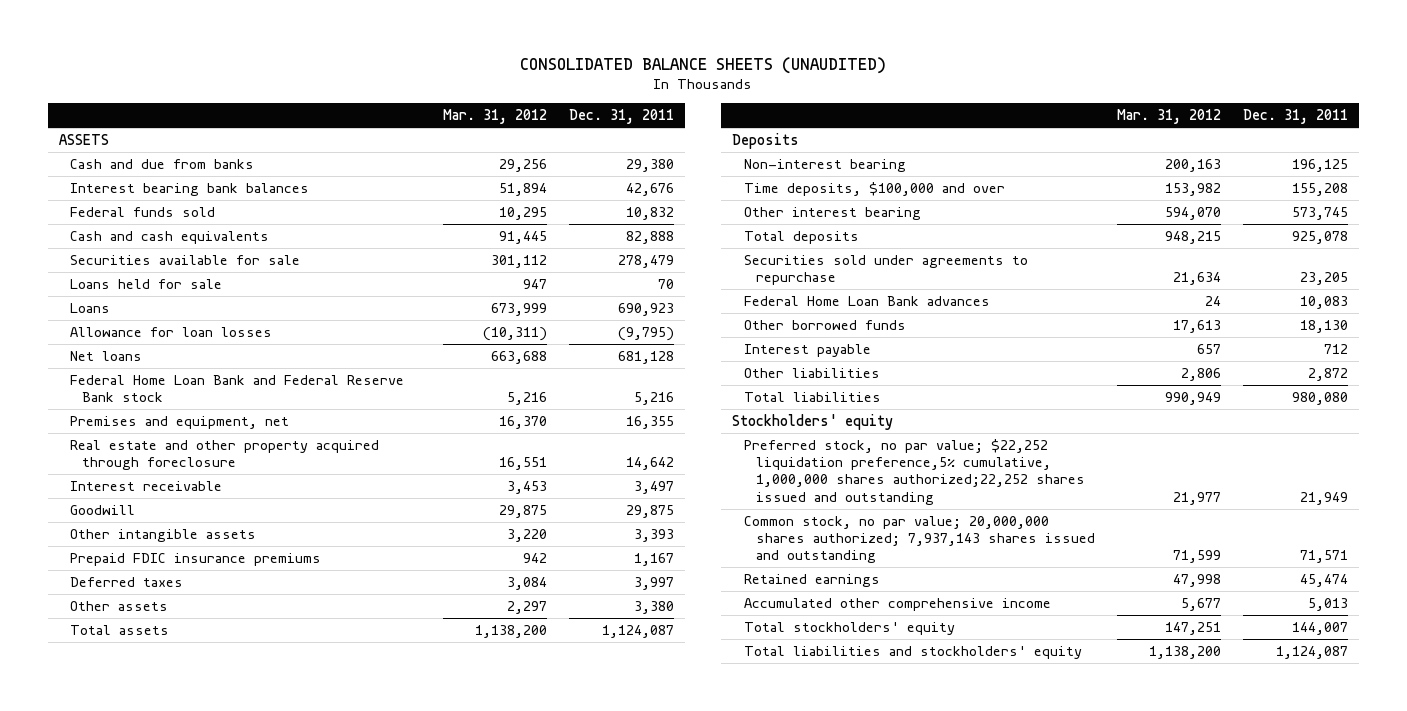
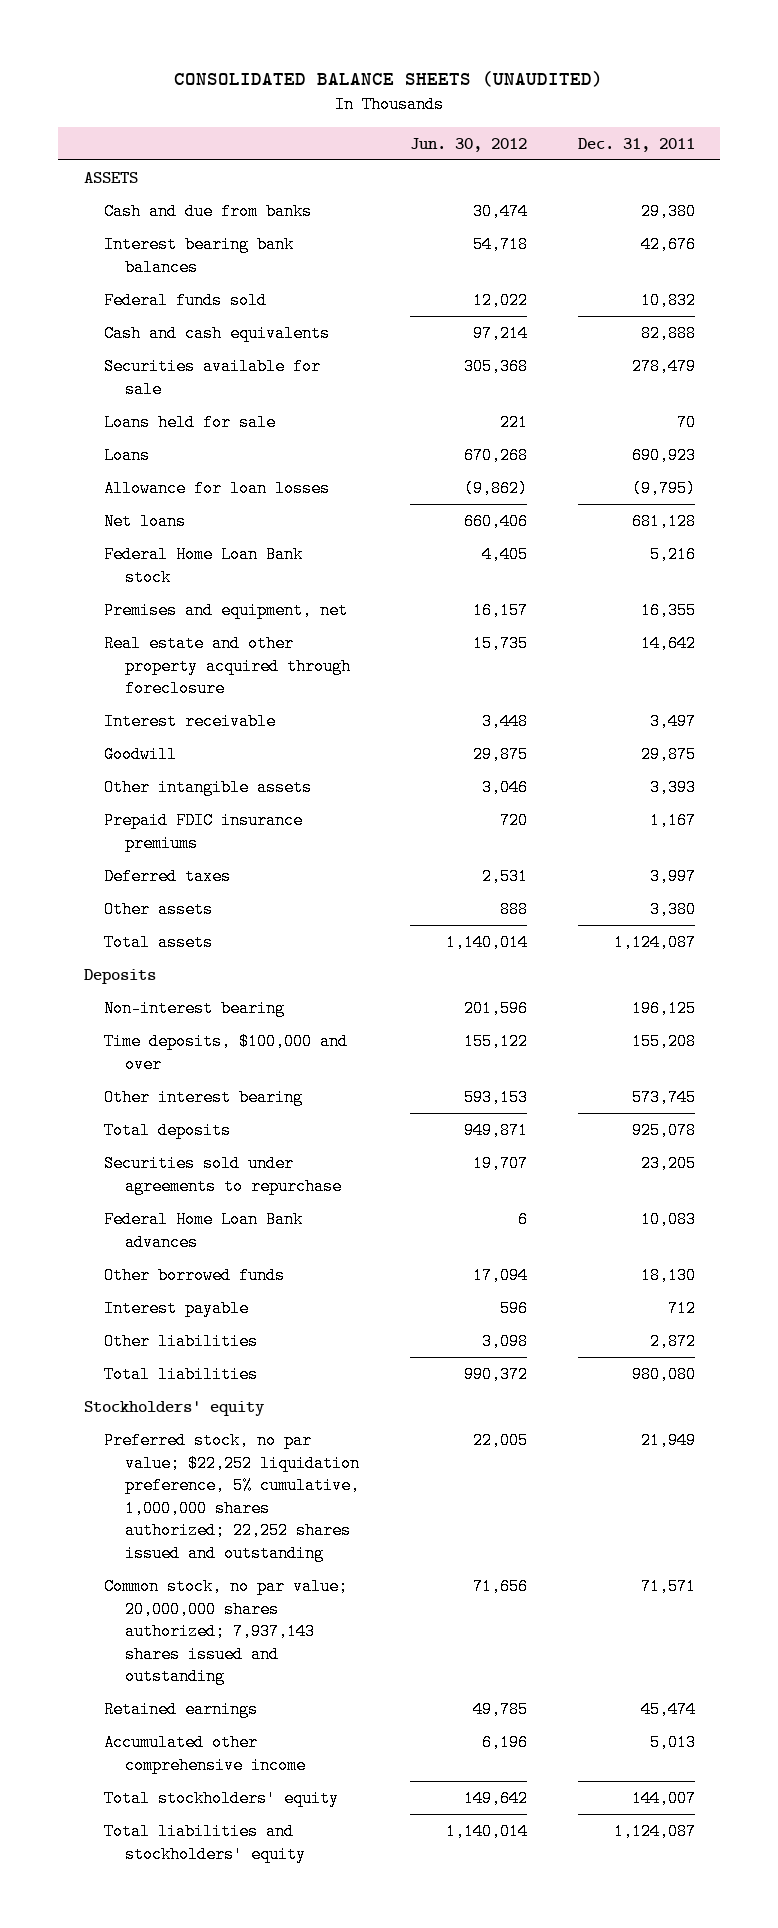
[443,109,548,125] Mar. 31, 2012 -> none
none -> [409,137,527,152] Jun. 30, 2012
[70,374,405,403] Federal Home Loan Bank and Federal Reserve Bank stock -> [104,546,304,586] Federal Home Loan Bank stock
[744,438,1085,505] Preferred stock, no par value; $22,252 liquidation preference,5% cumulative, 1,000,000 shares authorized;22,252 shares issued and outstanding -> [104,1432,360,1562] Preferred stock, no par value; $22,252 liquidation preference, 5% cumulative, 1,000,000 shares authorized; 22,252 shares issued and outstanding

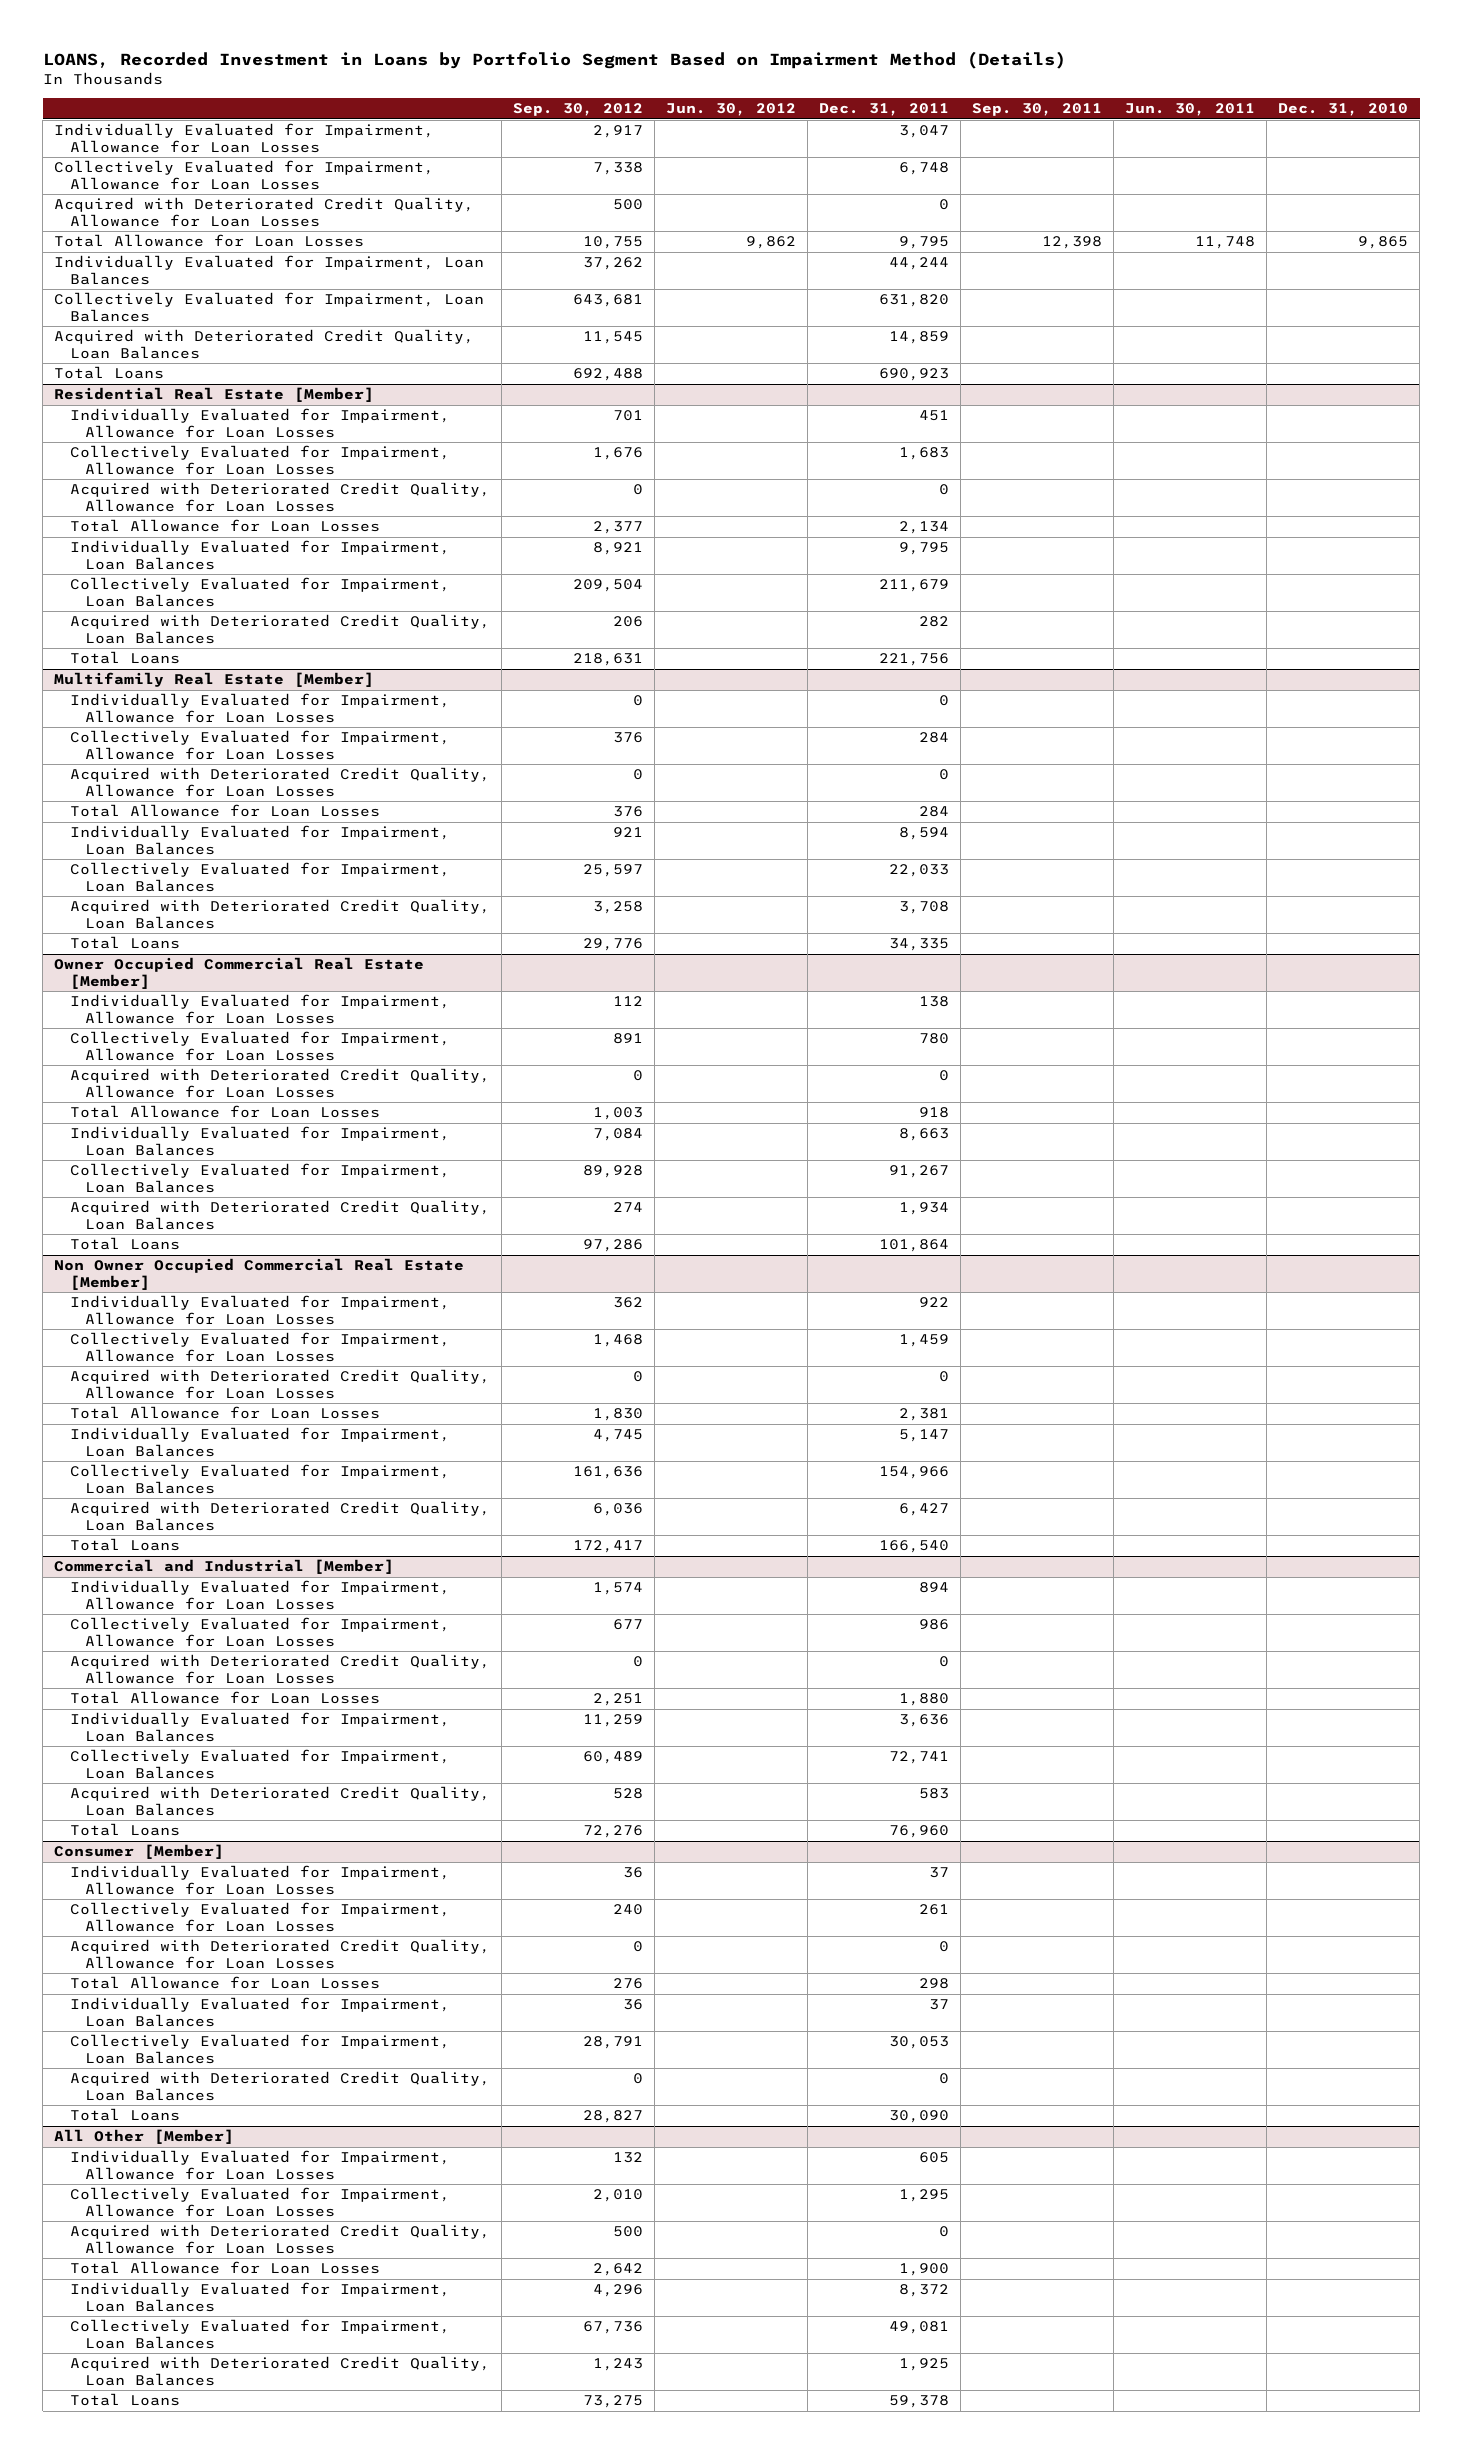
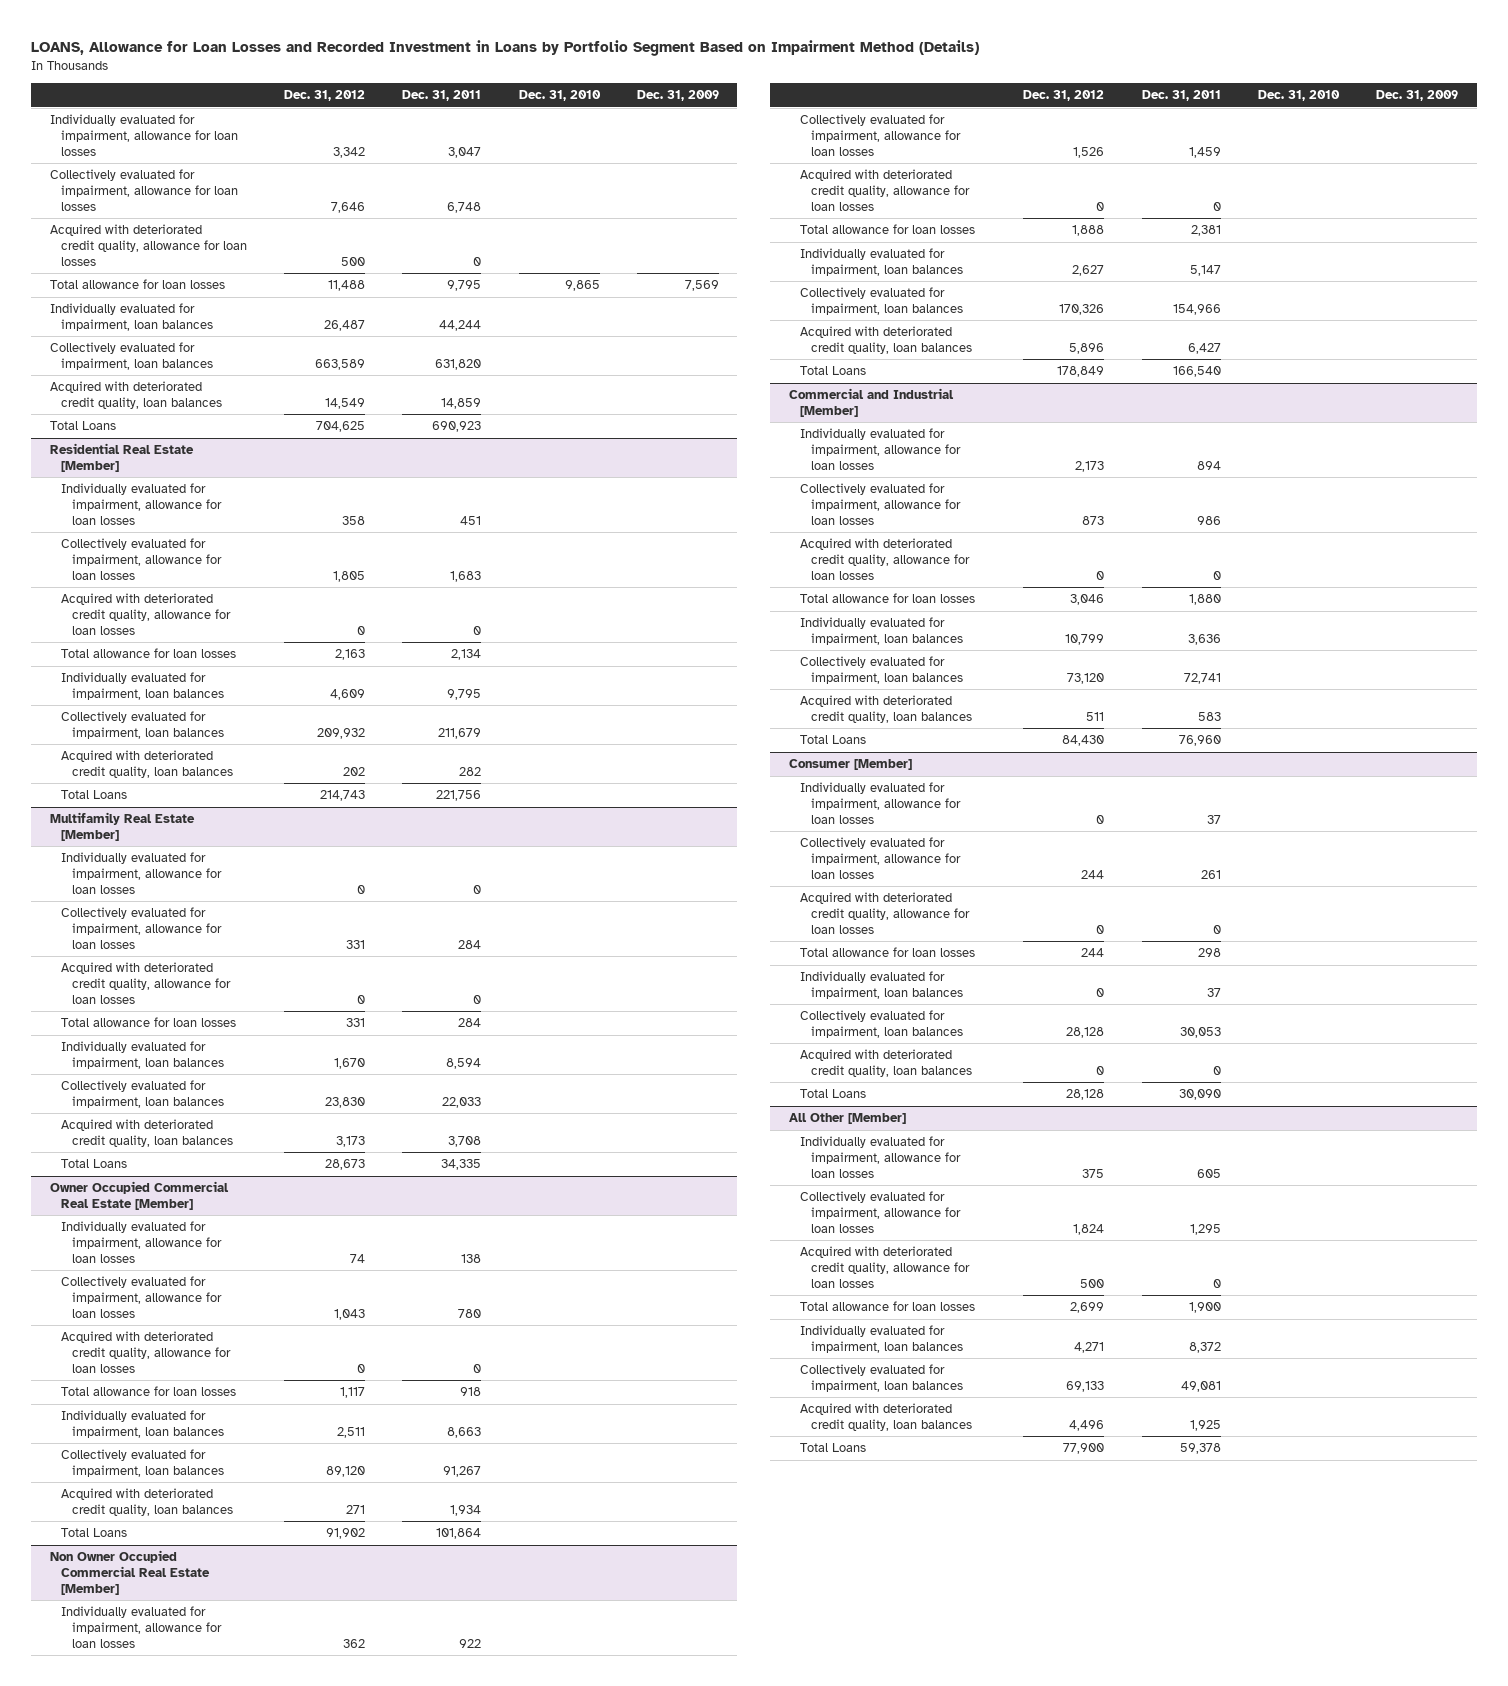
[42,50,1066,69] LOANS, Recorded Investment in Loans by Portfolio Segment Based on Impairment Method (Details) -> [31,39,980,56] LOANS, Allowance for Loan Losses and Recorded Investment in Loans by Portfolio Segment Based on Impairment Method (Details)
[512,103,643,117] Sep. 30, 2012 -> none
[665,103,796,117] Jun. 30, 2012 -> none
[972,103,1103,117] Sep. 30, 2011 -> none
[1125,103,1256,117] Jun. 30, 2011 -> none
none -> [284,90,366,102] Dec. 31, 2012
none -> [636,90,719,102] Dec. 31, 2009
[54,123,435,153] Individually Evaluated for Impairment, Allowance for Loan Losses -> [49,114,238,156] Individually evaluated for impairment, allowance for loan losses
[54,160,435,190] Collectively Evaluated for Impairment, Allowance for Loan Losses -> [49,169,238,211] Collectively evaluated for impairment, allowance for loan losses
[54,197,475,227] Acquired with Deteriorated Credit Quality, Allowance for Loan Losses -> [49,224,247,266] Acquired with deteriorated credit quality, allowance for loan losses
[54,234,365,248] Total Allowance for Loan Losses -> [49,279,225,290] Total allowance for loan losses
[54,255,485,285] Individually Evaluated for Impairment, Loan Balances -> [49,303,213,331] Individually evaluated for impairment, loan balances
[54,292,485,322] Collectively Evaluated for Impairment, Loan Balances -> [49,342,213,370] Collectively evaluated for impairment, loan balances
[54,329,475,359] Acquired with Deteriorated Credit Quality, Loan Balances -> [49,381,222,409] Acquired with deteriorated credit quality, loan balances
[69,408,450,438] Individually Evaluated for Impairment, Allowance for Loan Losses -> [60,483,223,525] Individually evaluated for impairment, allowance for loan losses
[69,445,450,475] Collectively Evaluated for Impairment, Allowance for Loan Losses -> [60,538,223,580] Collectively evaluated for impairment, allowance for loan losses
[69,482,490,512] Acquired with Deteriorated Credit Quality, Allowance for Loan Losses -> [60,593,232,635] Acquired with deteriorated credit quality, allowance for loan losses
[69,519,380,533] Total Allowance for Loan Losses -> [60,648,236,659] Total allowance for loan losses
[69,540,450,570] Individually Evaluated for Impairment, Loan Balances -> [60,672,225,700] Individually evaluated for impairment, loan balances
[69,577,450,607] Collectively Evaluated for Impairment, Loan Balances -> [60,711,225,739] Collectively evaluated for impairment, loan balances
[69,614,490,644] Acquired with Deteriorated Credit Quality, Loan Balances -> [60,750,234,778] Acquired with deteriorated credit quality, loan balances
[69,693,450,723] Individually Evaluated for Impairment, Allowance for Loan Losses -> [60,852,223,894] Individually evaluated for impairment, allowance for loan losses
[69,730,450,760] Collectively Evaluated for Impairment, Allowance for Loan Losses -> [60,907,223,949] Collectively evaluated for impairment, allowance for loan losses
[69,767,490,797] Acquired with Deteriorated Credit Quality, Allowance for Loan Losses -> [60,962,232,1004] Acquired with deteriorated credit quality, allowance for loan losses
[69,804,380,818] Total Allowance for Loan Losses -> [60,1017,236,1028] Total allowance for loan losses
[69,825,450,855] Individually Evaluated for Impairment, Loan Balances -> [60,1041,225,1069] Individually evaluated for impairment, loan balances
[69,862,450,892] Collectively Evaluated for Impairment, Loan Balances -> [60,1080,225,1108] Collectively evaluated for impairment, loan balances
[69,899,490,929] Acquired with Deteriorated Credit Quality, Loan Balances -> [60,1119,234,1147] Acquired with deteriorated credit quality, loan balances
[69,994,450,1024] Individually Evaluated for Impairment, Allowance for Loan Losses -> [60,1221,223,1263] Individually evaluated for impairment, allowance for loan losses
[69,1031,450,1061] Collectively Evaluated for Impairment, Allowance for Loan Losses -> [60,1276,223,1318] Collectively evaluated for impairment, allowance for loan losses
[69,1068,490,1098] Acquired with Deteriorated Credit Quality, Allowance for Loan Losses -> [60,1331,232,1373] Acquired with deteriorated credit quality, allowance for loan losses
[69,1105,380,1119] Total Allowance for Loan Losses -> [60,1386,236,1397] Total allowance for loan losses
[69,1126,450,1156] Individually Evaluated for Impairment, Loan Balances -> [60,1410,225,1438] Individually evaluated for impairment, loan balances
[69,1163,450,1193] Collectively Evaluated for Impairment, Loan Balances -> [60,1449,225,1477] Collectively evaluated for impairment, loan balances
[69,1200,490,1230] Acquired with Deteriorated Credit Quality, Loan Balances -> [60,1488,234,1516] Acquired with deteriorated credit quality, loan balances
[69,1295,450,1325] Individually Evaluated for Impairment, Allowance for Loan Losses -> [60,1606,223,1648] Individually evaluated for impairment, allowance for loan losses
[69,1332,450,1362] Collectively Evaluated for Impairment, Allowance for Loan Losses -> [800,114,962,156] Collectively evaluated for impairment, allowance for loan losses
[69,1369,490,1399] Acquired with Deteriorated Credit Quality, Allowance for Loan Losses -> [800,169,971,211] Acquired with deteriorated credit quality, allowance for loan losses
[69,1406,380,1420] Total Allowance for Loan Losses -> [800,224,976,235] Total allowance for loan losses
[69,1427,450,1457] Individually Evaluated for Impairment, Loan Balances -> [800,248,964,276] Individually evaluated for impairment, loan balances
[69,1464,450,1494] Collectively Evaluated for Impairment, Loan Balances -> [800,287,964,315] Collectively evaluated for impairment, loan balances
[69,1501,490,1531] Acquired with Deteriorated Credit Quality, Loan Balances -> [800,326,973,354] Acquired with deteriorated credit quality, loan balances
[69,1580,450,1610] Individually Evaluated for Impairment, Allowance for Loan Losses -> [800,428,962,470] Individually evaluated for impairment, allowance for loan losses
[69,1617,450,1647] Collectively Evaluated for Impairment, Allowance for Loan Losses -> [800,483,962,525] Collectively evaluated for impairment, allowance for loan losses
[69,1654,490,1684] Acquired with Deteriorated Credit Quality, Allowance for Loan Losses -> [800,538,971,580] Acquired with deteriorated credit quality, allowance for loan losses
[69,1691,380,1705] Total Allowance for Loan Losses -> [800,593,976,604] Total allowance for loan losses
[69,1712,450,1742] Individually Evaluated for Impairment, Loan Balances -> [800,617,964,645] Individually evaluated for impairment, loan balances
[69,1749,450,1779] Collectively Evaluated for Impairment, Loan Balances -> [800,656,964,684] Collectively evaluated for impairment, loan balances
[69,1786,490,1816] Acquired with Deteriorated Credit Quality, Loan Balances -> [800,695,973,723] Acquired with deteriorated credit quality, loan balances
[69,1865,450,1895] Individually Evaluated for Impairment, Allowance for Loan Losses -> [800,782,962,824] Individually evaluated for impairment, allowance for loan losses
[69,1902,450,1932] Collectively Evaluated for Impairment, Allowance for Loan Losses -> [800,837,962,879] Collectively evaluated for impairment, allowance for loan losses
[69,1939,490,1969] Acquired with Deteriorated Credit Quality, Allowance for Loan Losses -> [800,892,971,934] Acquired with deteriorated credit quality, allowance for loan losses
[69,1976,380,1990] Total Allowance for Loan Losses -> [800,947,976,958] Total allowance for loan losses
[69,1997,450,2027] Individually Evaluated for Impairment, Loan Balances -> [800,971,964,999] Individually evaluated for impairment, loan balances
[69,2034,450,2064] Collectively Evaluated for Impairment, Loan Balances -> [800,1010,964,1038] Collectively evaluated for impairment, loan balances
[69,2071,490,2101] Acquired with Deteriorated Credit Quality, Loan Balances -> [800,1049,973,1077] Acquired with deteriorated credit quality, loan balances
[69,2150,450,2180] Individually Evaluated for Impairment, Allowance for Loan Losses -> [800,1136,962,1178] Individually evaluated for impairment, allowance for loan losses
[69,2187,450,2217] Collectively Evaluated for Impairment, Allowance for Loan Losses -> [800,1191,962,1233] Collectively evaluated for impairment, allowance for loan losses
[69,2224,490,2254] Acquired with Deteriorated Credit Quality, Allowance for Loan Losses -> [800,1246,971,1288] Acquired with deteriorated credit quality, allowance for loan losses
[69,2261,380,2275] Total Allowance for Loan Losses -> [800,1301,976,1312] Total allowance for loan losses
[69,2282,450,2312] Individually Evaluated for Impairment, Loan Balances -> [800,1325,964,1353] Individually evaluated for impairment, loan balances
[69,2319,450,2349] Collectively Evaluated for Impairment, Loan Balances -> [800,1364,964,1392] Collectively evaluated for impairment, loan balances
[69,2356,490,2386] Acquired with Deteriorated Credit Quality, Loan Balances -> [800,1403,973,1431] Acquired with deteriorated credit quality, loan balances

